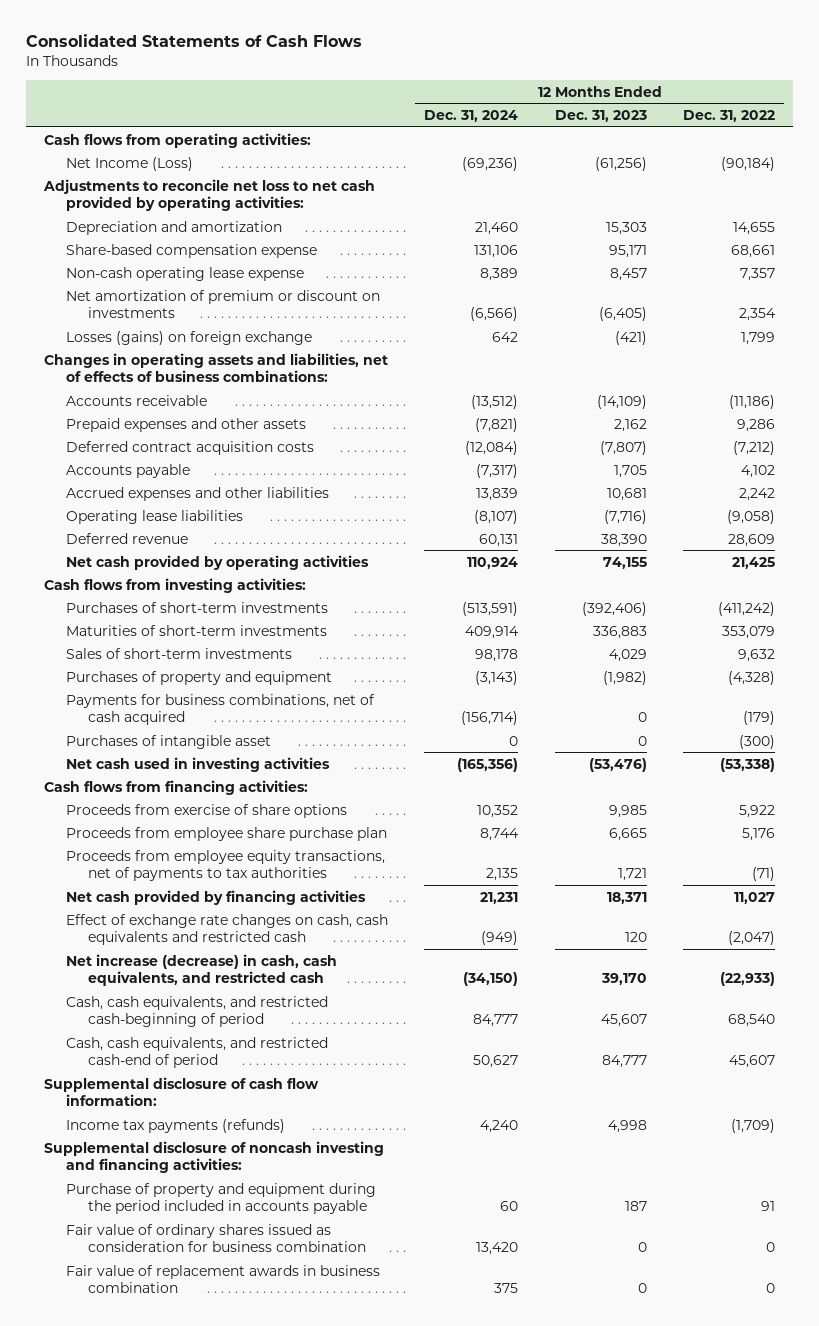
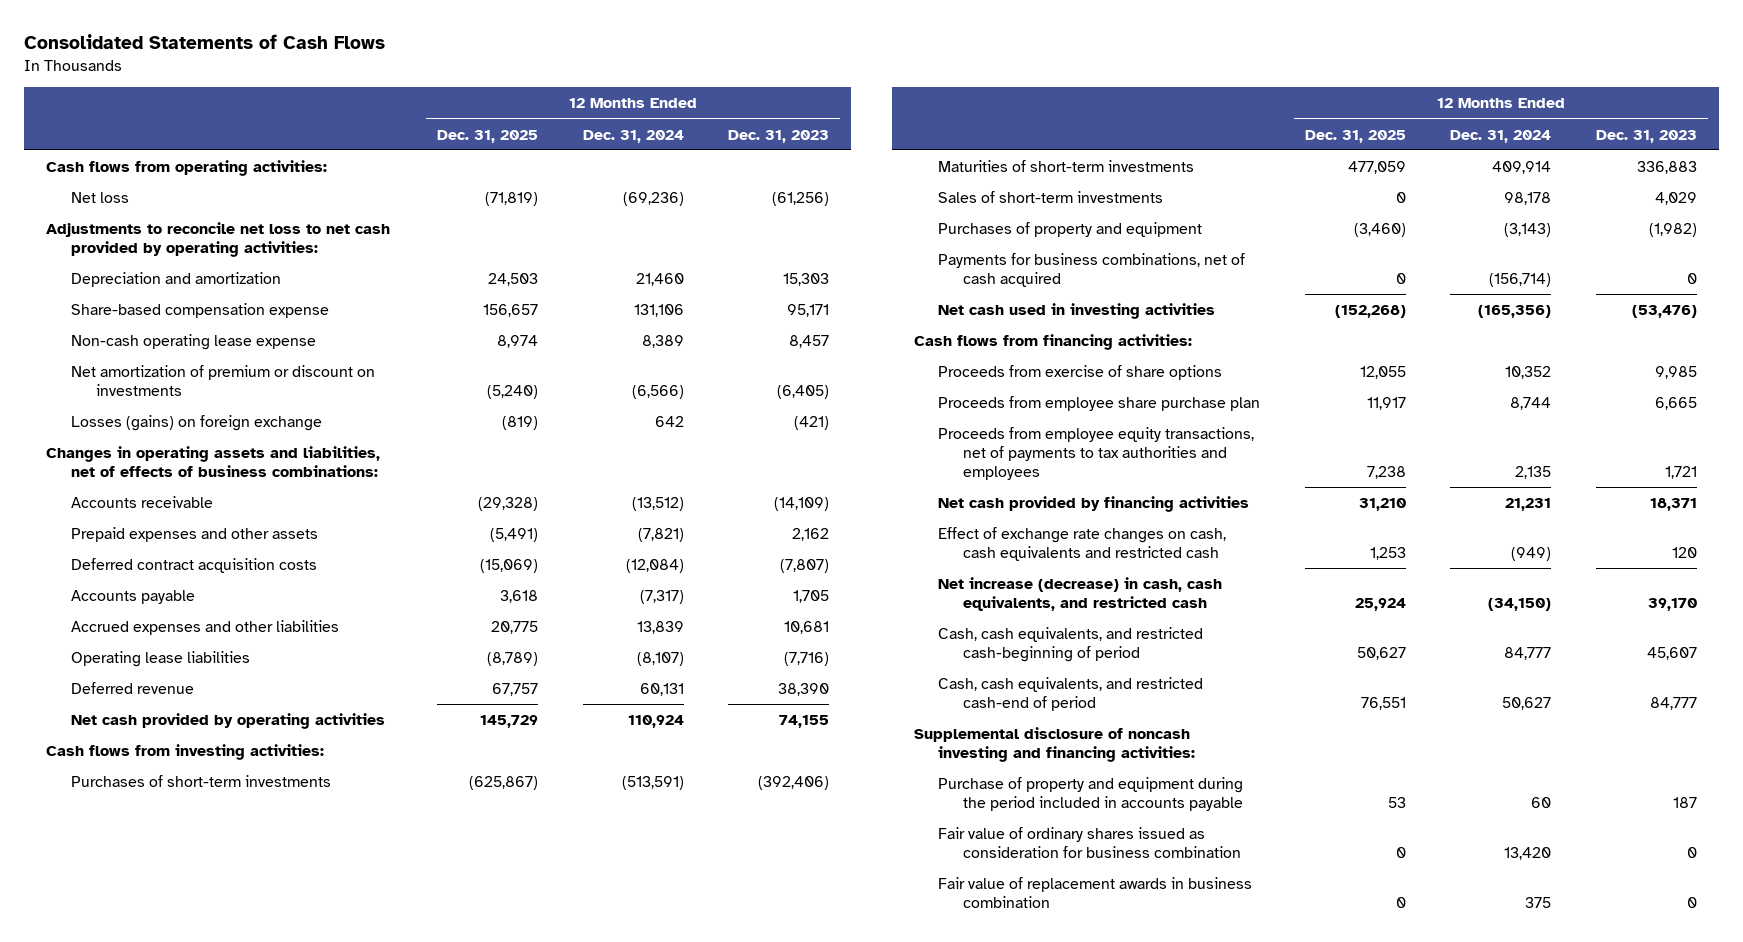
[683,109,776,122] Dec. 31, 2022 -> none
none -> [437,129,539,143] Dec. 31, 2025
[65,156,193,171] Net Income (Loss) -> [70,192,129,204] Net loss
[65,734,271,749] Purchases of intangible asset -> none
[65,849,385,881] Proceeds from employee equity transactions, net of payments to tax authorities -> [938,427,1255,480] Proceeds from employee equity transactions, net of payments to tax authorities and employees
[43,1076,319,1106] Supplemental disclosure of cash flow information: -> none
[65,1118,285,1133] Income tax payments (refunds) -> none

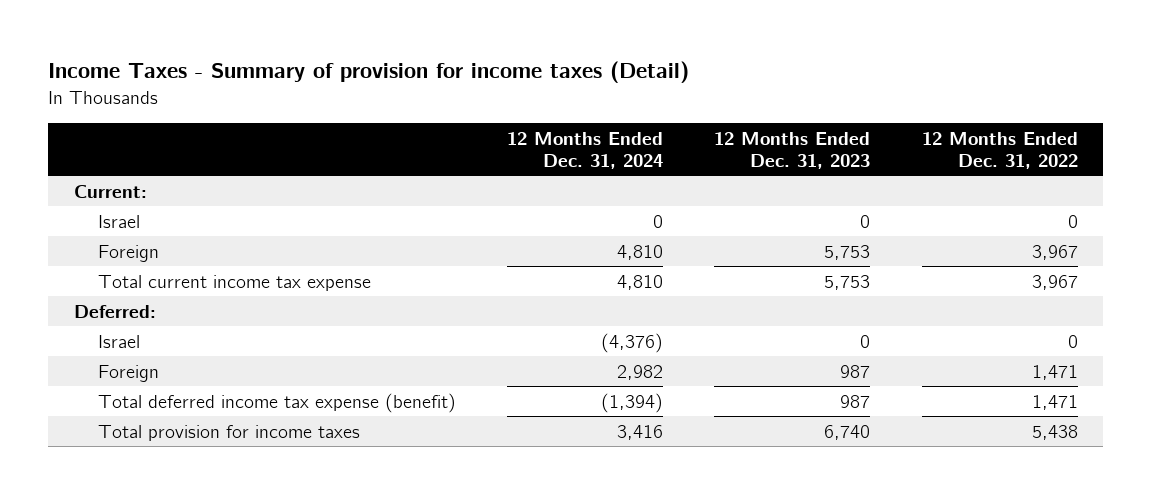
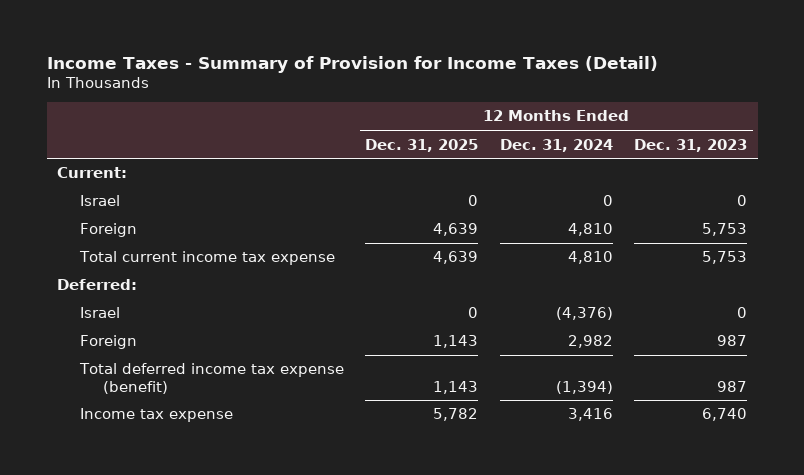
[48,61,690,84] Income Taxes - Summary of provision for income taxes (Detail) -> [46,55,658,73] Income Taxes - Summary of Provision for Income Taxes (Detail)
[921,131,1078,169] 12 Months Ended Dec. 31, 2022 -> none
none -> [365,138,479,152] Dec. 31, 2025
[97,424,360,441] Total provision for income taxes -> [79,408,233,423] Income tax expense

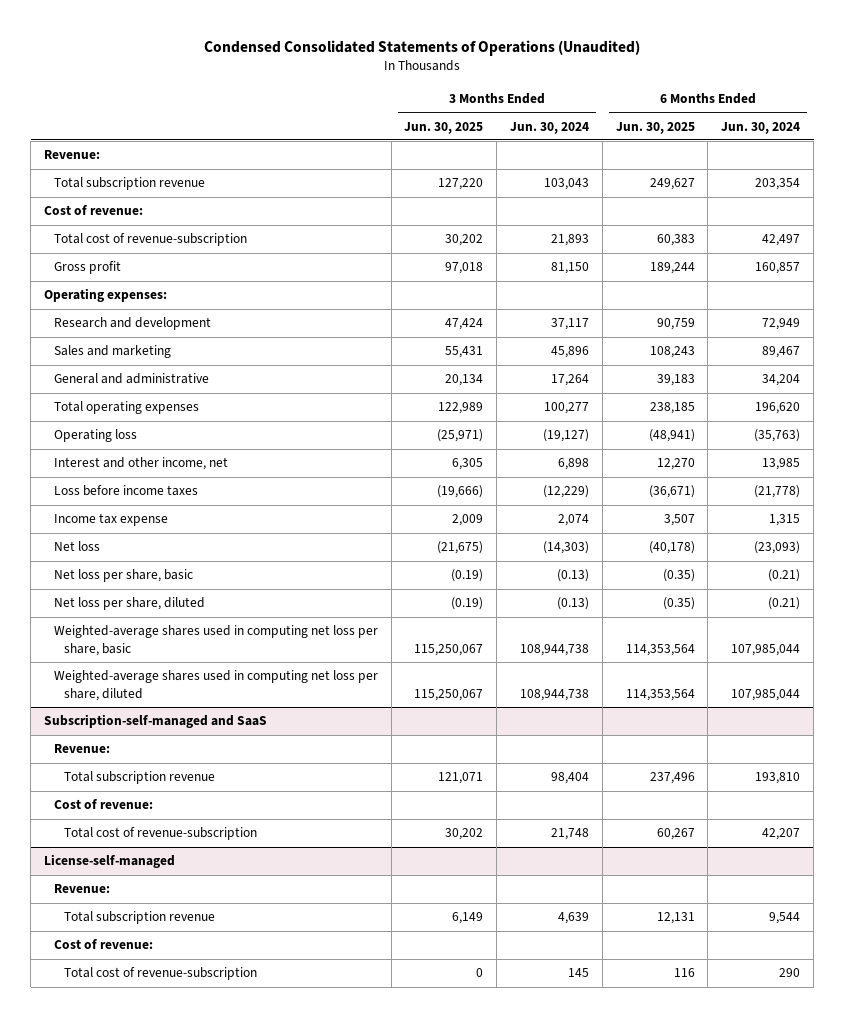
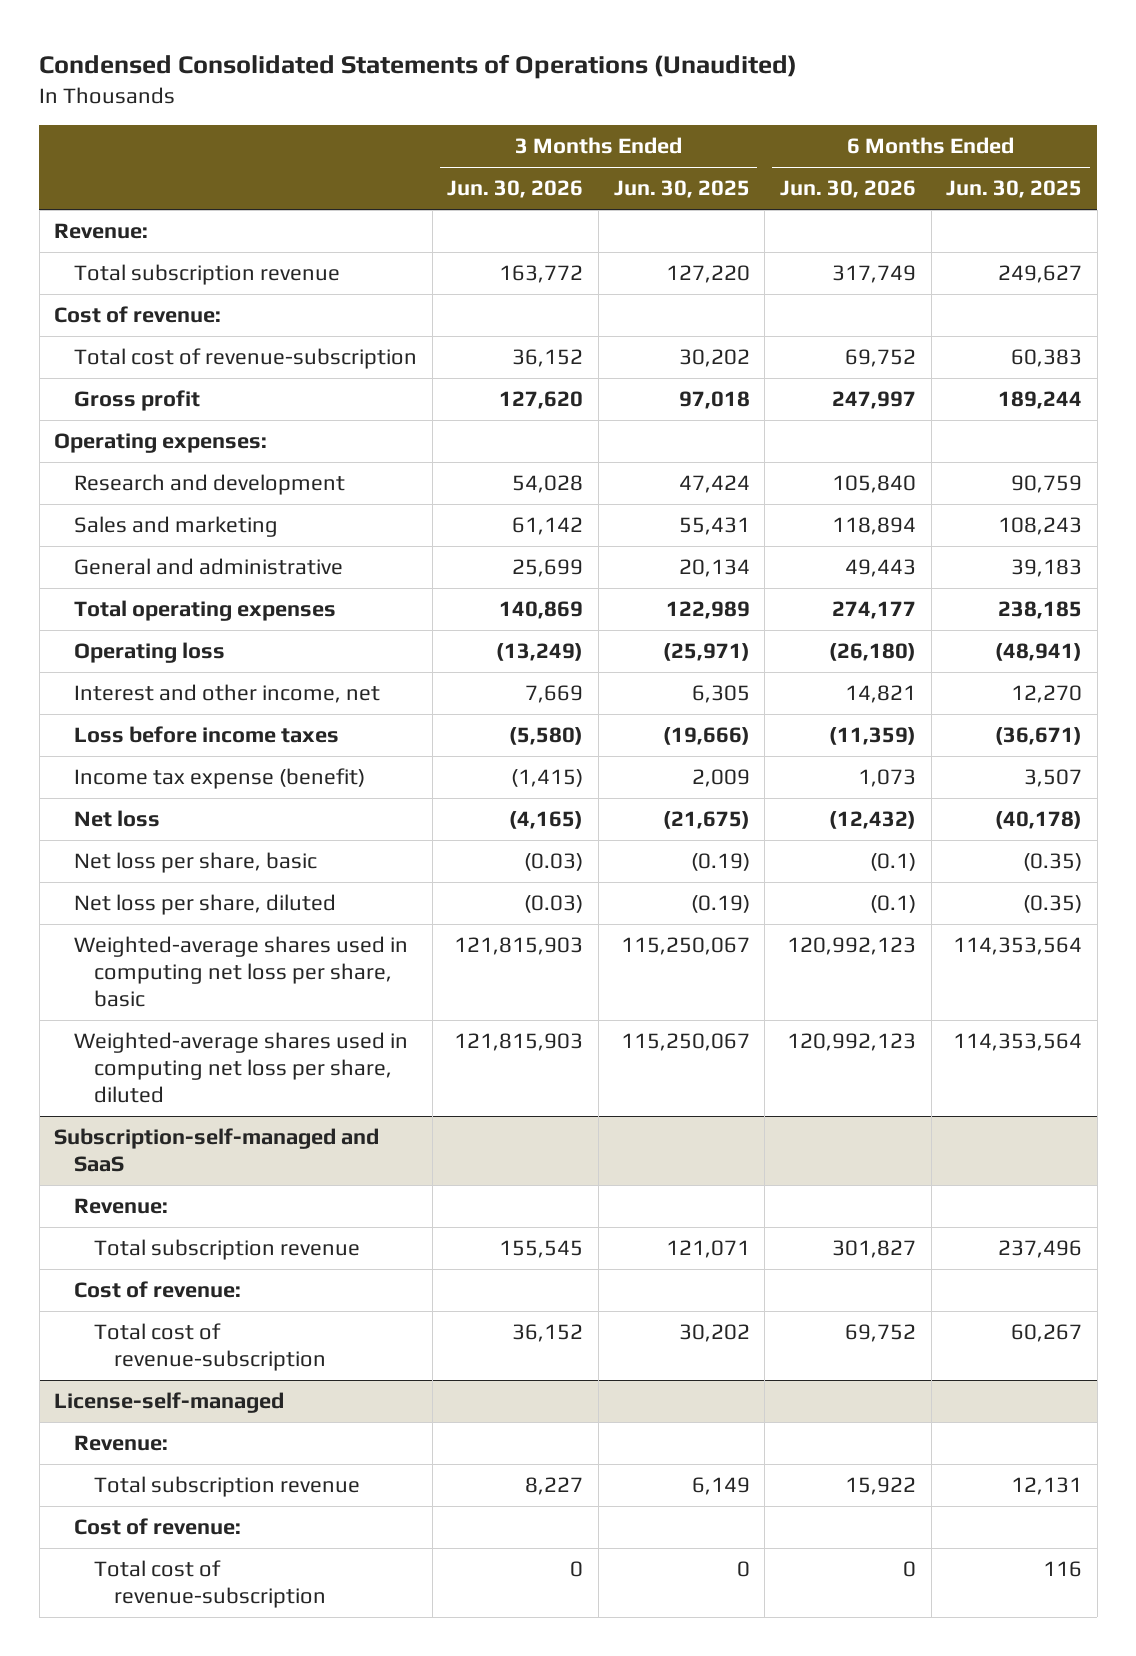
[510,121,590,134] Jun. 30, 2024 -> none
[721,121,801,134] Jun. 30, 2024 -> none
none -> [447,180,584,199] Jun. 30, 2026
none -> [779,180,916,199] Jun. 30, 2026
[53,513,168,527] Income tax expense -> [74,768,366,790] Income tax expense (benefit)

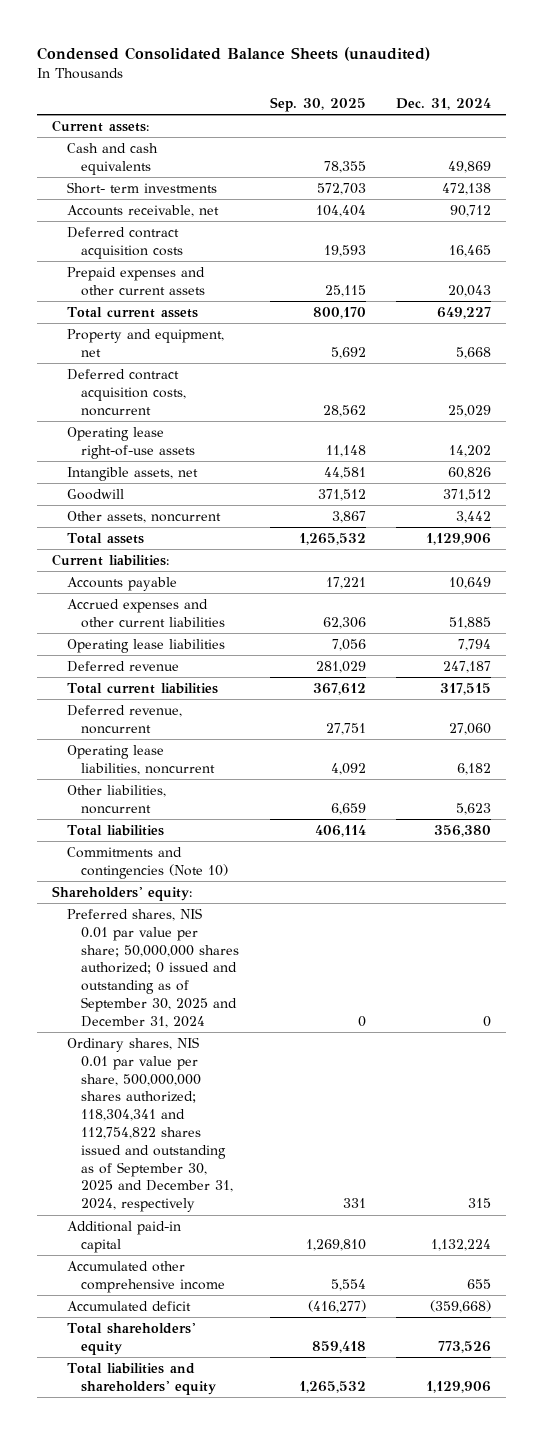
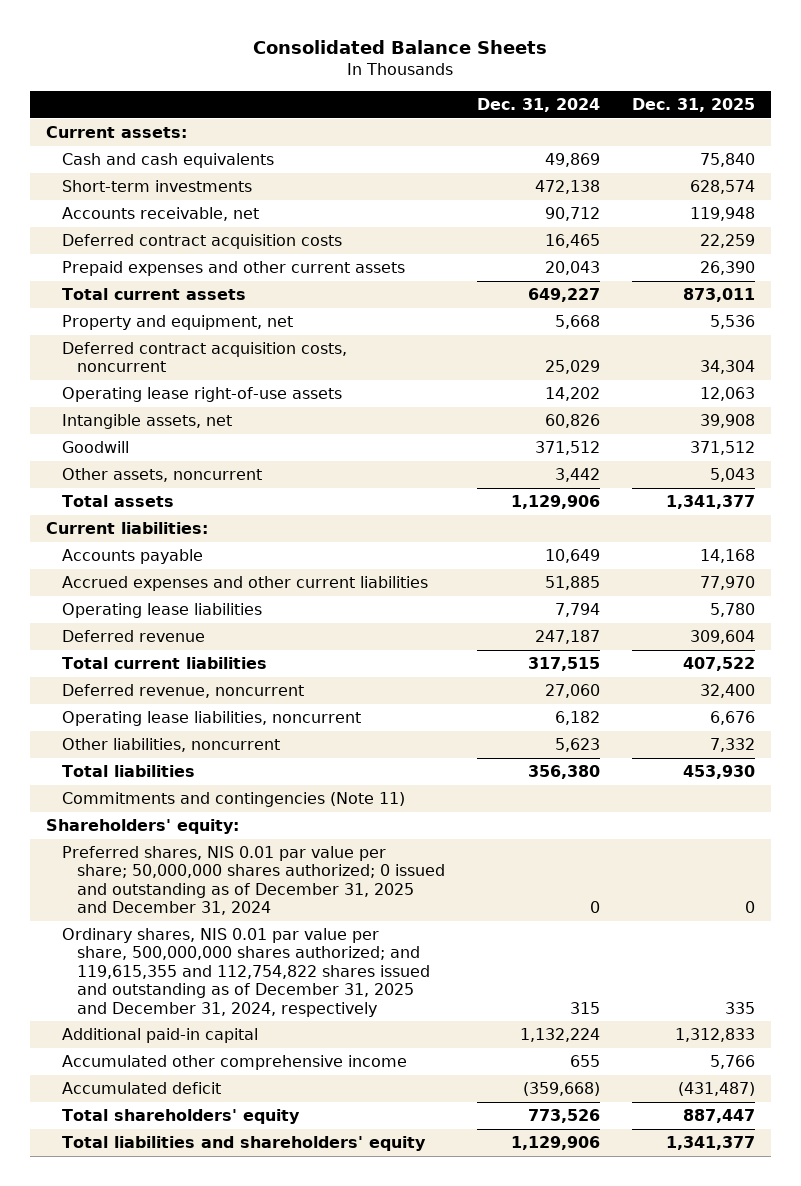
[37,46,431,61] Condensed Consolidated Balance Sheets (unaudited) -> [253,40,548,55] Consolidated Balance Sheets
[269,97,366,113] Sep. 30, 2025 -> none
none -> [631,98,755,113] Dec. 31, 2025
[66,182,217,195] Short- term investments -> [61,179,252,192] Short-term investments
[66,847,229,879] Commitments and contingencies (Note 10) -> [61,791,405,807] Commitments and contingencies (Note 11)
[66,908,240,1028] Preferred shares, NIS 0.01 par value per share; 50,000,000 shares authorized; 0 issued and outstanding as of September 30, 2025 and December 31, 2024 -> [61,845,446,916] Preferred shares, NIS 0.01 par value per share; 50,000,000 shares authorized; 0 issued and outstanding as of December 31, 2025 and December 31, 2024
[66,1037,234,1213] Ordinary shares, NIS 0.01 par value per share, 500,000,000 shares authorized; 118,304,341 and 112,754,822 shares issued and outstanding as of September 30, 2025 and December 31, 2024, respectively -> [61,927,431,1017] Ordinary shares, NIS 0.01 par value per share, 500,000,000 shares authorized; and 119,615,355 and 112,754,822 shares issued and outstanding as of December 31, 2025 and December 31, 2024, respectively

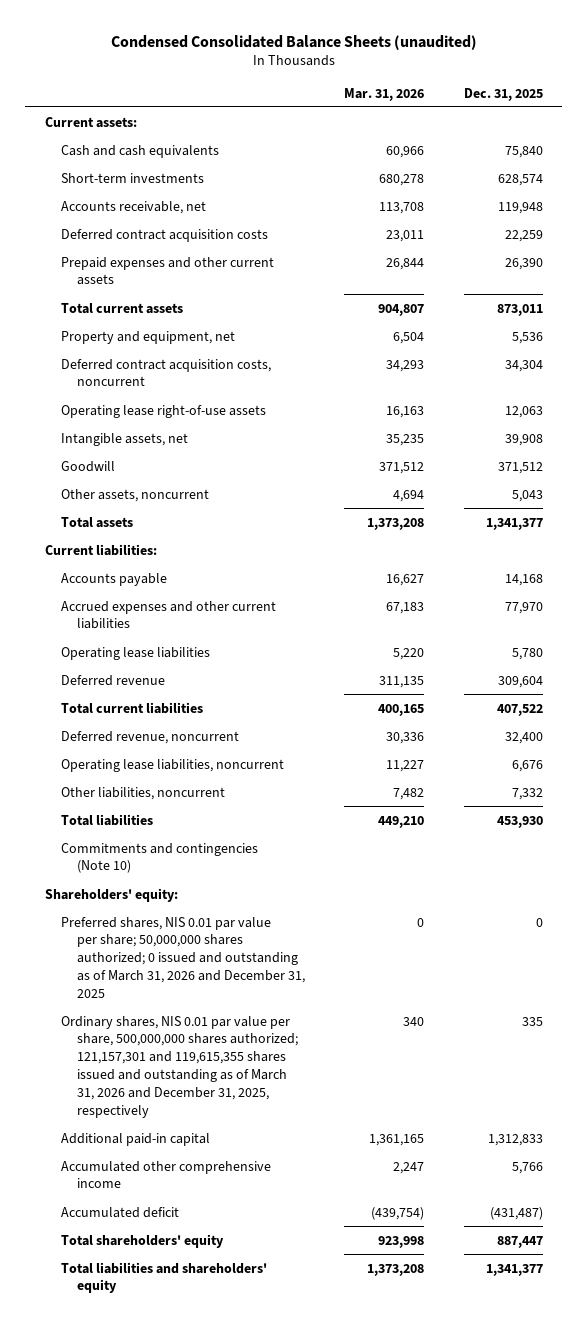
[253,40,548,55] Consolidated Balance Sheets -> [110,34,477,50] Condensed Consolidated Balance Sheets (unaudited)
[476,98,600,113] Dec. 31, 2024 -> none
none -> [344,87,425,101] Mar. 31, 2026
[61,791,405,807] Commitments and contingencies (Note 11) -> [61,842,259,874] Commitments and contingencies (Note 10)
[61,845,446,916] Preferred shares, NIS 0.01 par value per share; 50,000,000 shares authorized; 0 issued and outstanding as of December 31, 2025 and December 31, 2024 -> [61,916,306,998] Preferred shares, NIS 0.01 par value per share; 50,000,000 shares authorized; 0 issued and outstanding as of March 31, 2026 and December 31, 2025
[61,927,431,1017] Ordinary shares, NIS 0.01 par value per share, 500,000,000 shares authorized; and 119,615,355 and 112,754,822 shares issued and outstanding as of December 31, 2025 and December 31, 2024, respectively -> [61,1015,299,1118] Ordinary shares, NIS 0.01 par value per share, 500,000,000 shares authorized; 121,157,301 and 119,615,355 shares issued and outstanding as of March 31, 2026 and December 31, 2025, respectively

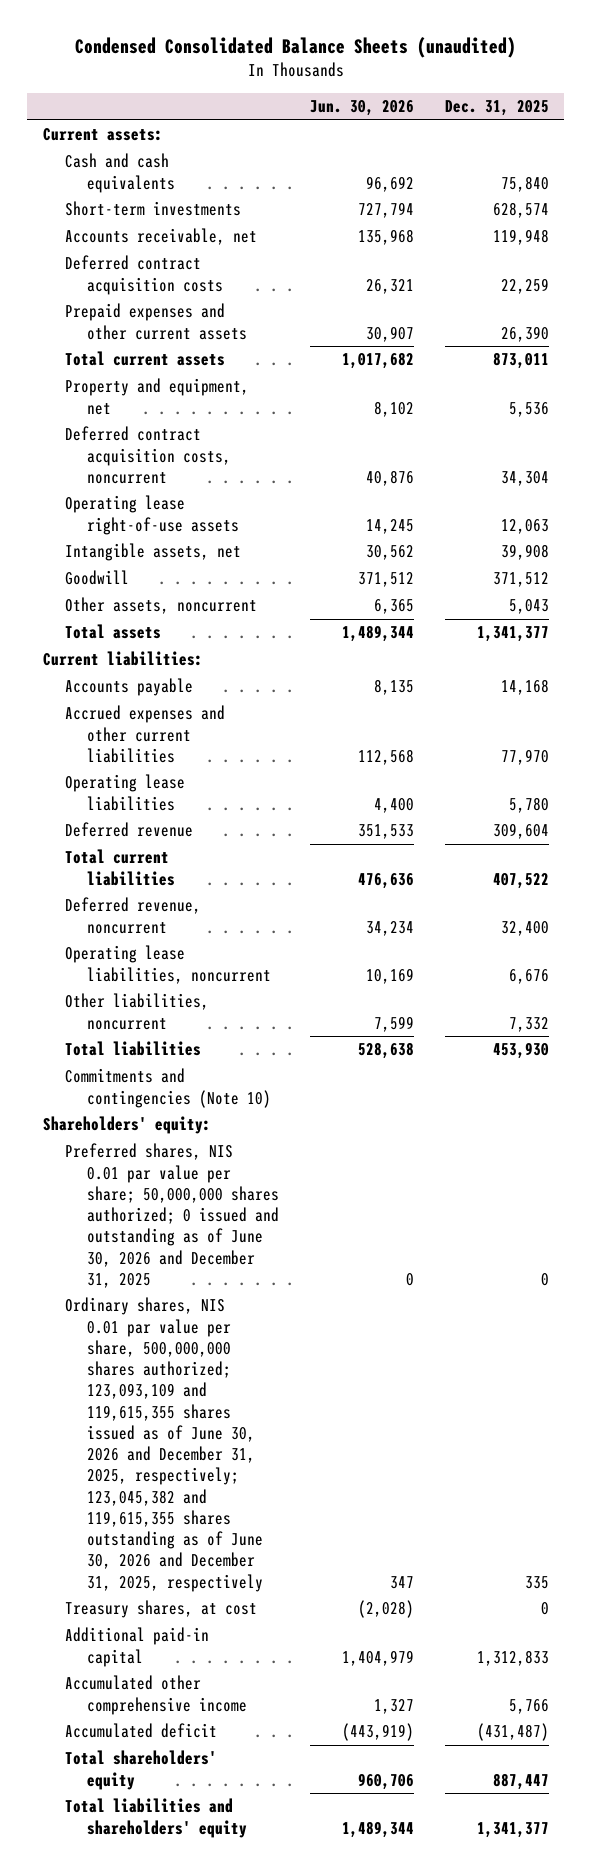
[344,87,425,101] Mar. 31, 2026 -> none
none -> [309,100,414,117] Jun. 30, 2026
[61,916,306,998] Preferred shares, NIS 0.01 par value per share; 50,000,000 shares authorized; 0 issued and outstanding as of March 31, 2026 and December 31, 2025 -> [64,1143,279,1288] Preferred shares, NIS 0.01 par value per share; 50,000,000 shares authorized; 0 issued and outstanding as of June 30, 2026 and December 31, 2025
[61,1015,299,1118] Ordinary shares, NIS 0.01 par value per share, 500,000,000 shares authorized; 121,157,301 and 119,615,355 shares issued and outstanding as of March 31, 2026 and December 31, 2025, respectively -> [64,1297,263,1592] Ordinary shares, NIS 0.01 par value per share, 500,000,000 shares authorized; 123,093,109 and 119,615,355 shares issued as of June 30, 2026 and December 31, 2025, respectively; 123,045,382 and 119,615,355 shares outstanding as of June 30, 2026 and December 31, 2025, respectively
none -> [64,1600,257,1619] Treasury shares, at cost

